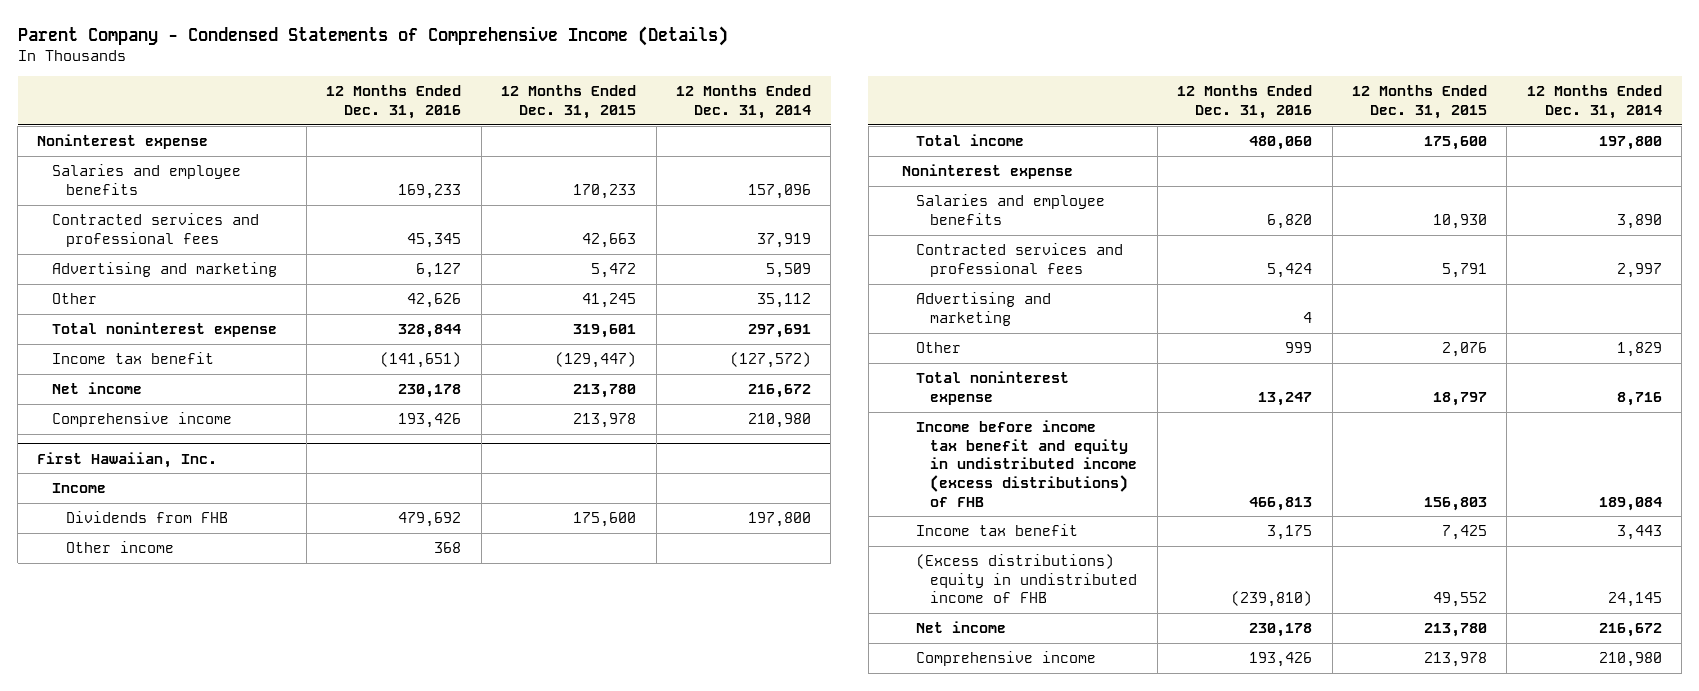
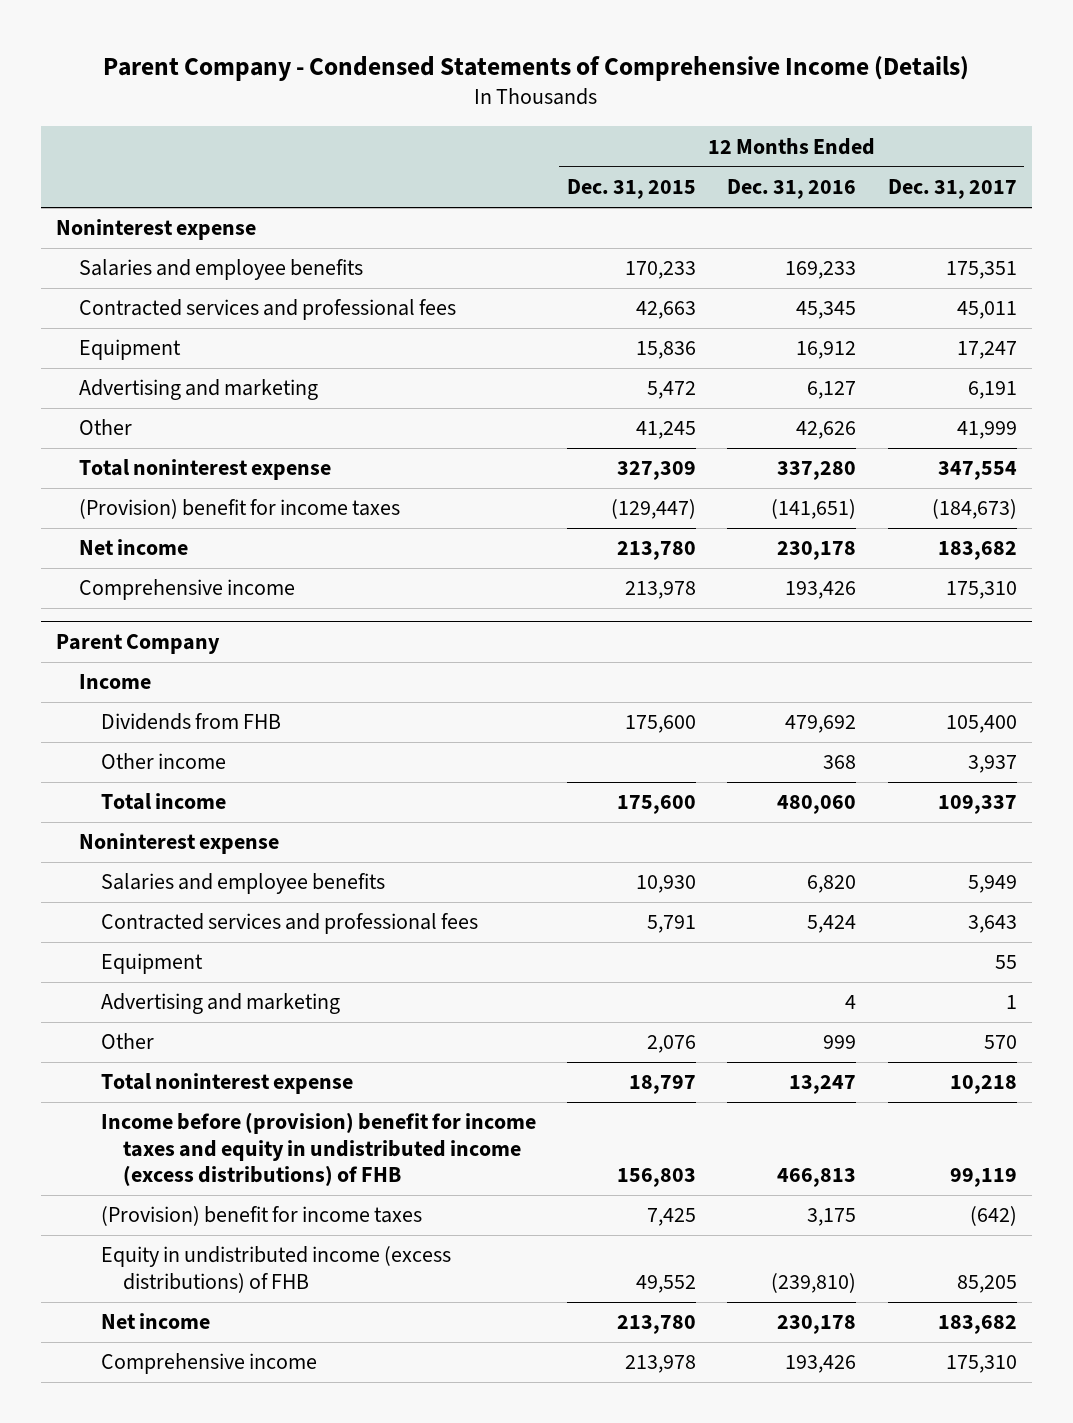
[676,85,812,119] 12 Months Ended Dec. 31, 2014 -> none
none -> [887,179,1017,200] Dec. 31, 2017
none -> [78,339,181,361] Equipment
[398,324,462,339] 328,844 -> [777,461,857,481] 337,280
[573,324,637,339] 319,601 -> [617,461,697,481] 327,309
[51,352,214,365] Income tax benefit -> [78,499,400,520] (Provision) benefit for income taxes
[37,451,218,468] First Hawaiian, Inc. -> none
none -> [56,633,221,654] Parent Company
none -> [100,953,203,975] Equipment
[916,420,1138,507] Income before income tax benefit and equity in undistributed income (excess distributions) of FHB -> [100,1112,536,1187] Income before (provision) benefit for income taxes and equity in undistributed income (excess distributions) of FHB
[916,524,1079,537] Income tax benefit -> [100,1206,422,1227] (Provision) benefit for income taxes
[916,554,1138,604] (Excess distributions) equity in undistributed income of FHB -> [100,1246,451,1293] Equity in undistributed income (excess distributions) of FHB

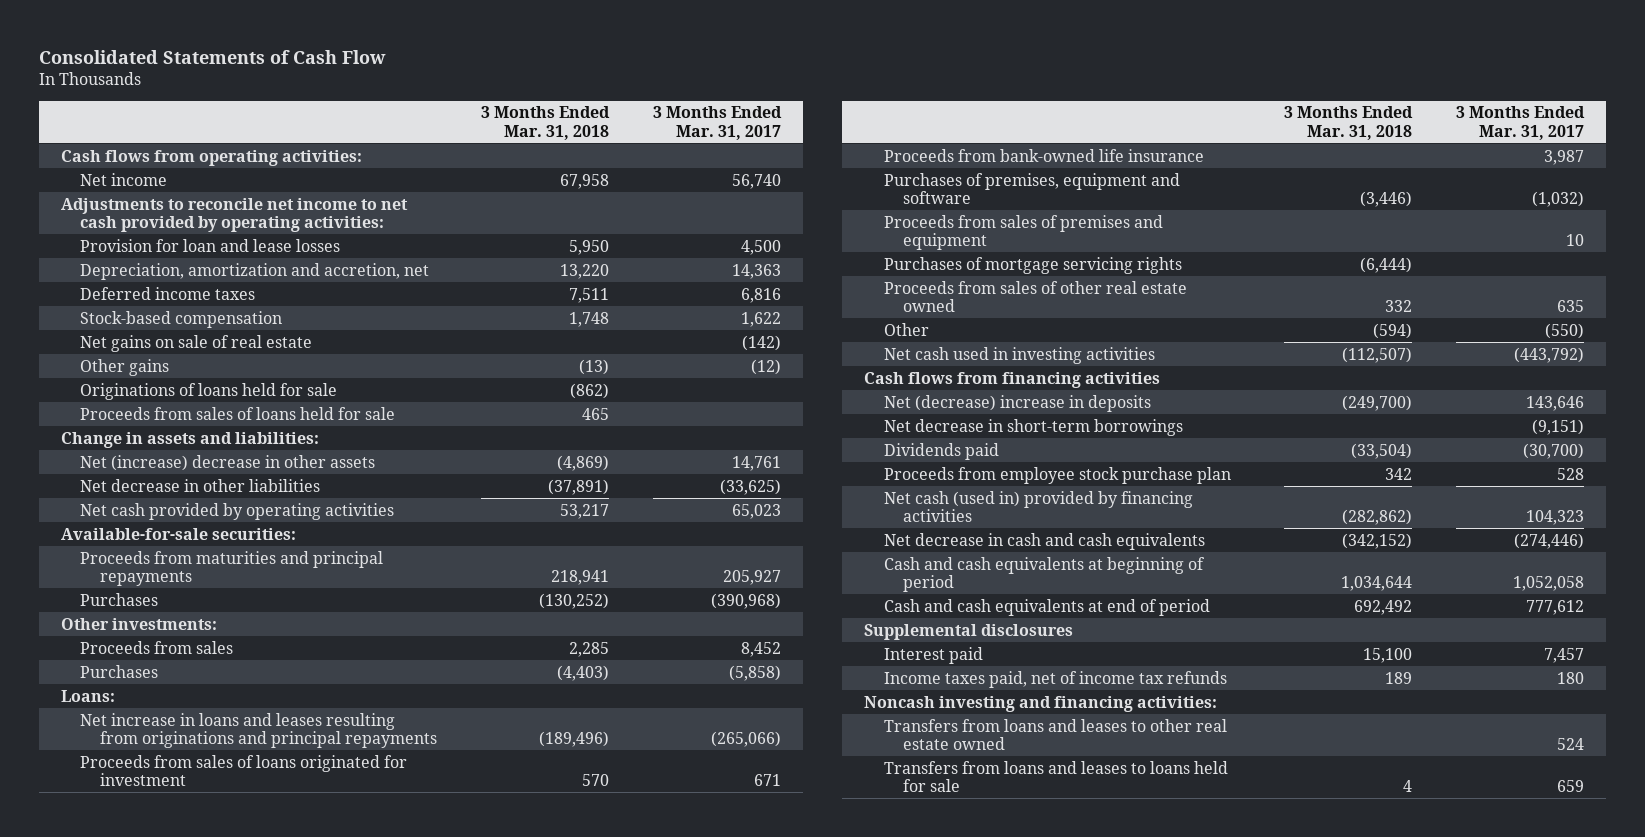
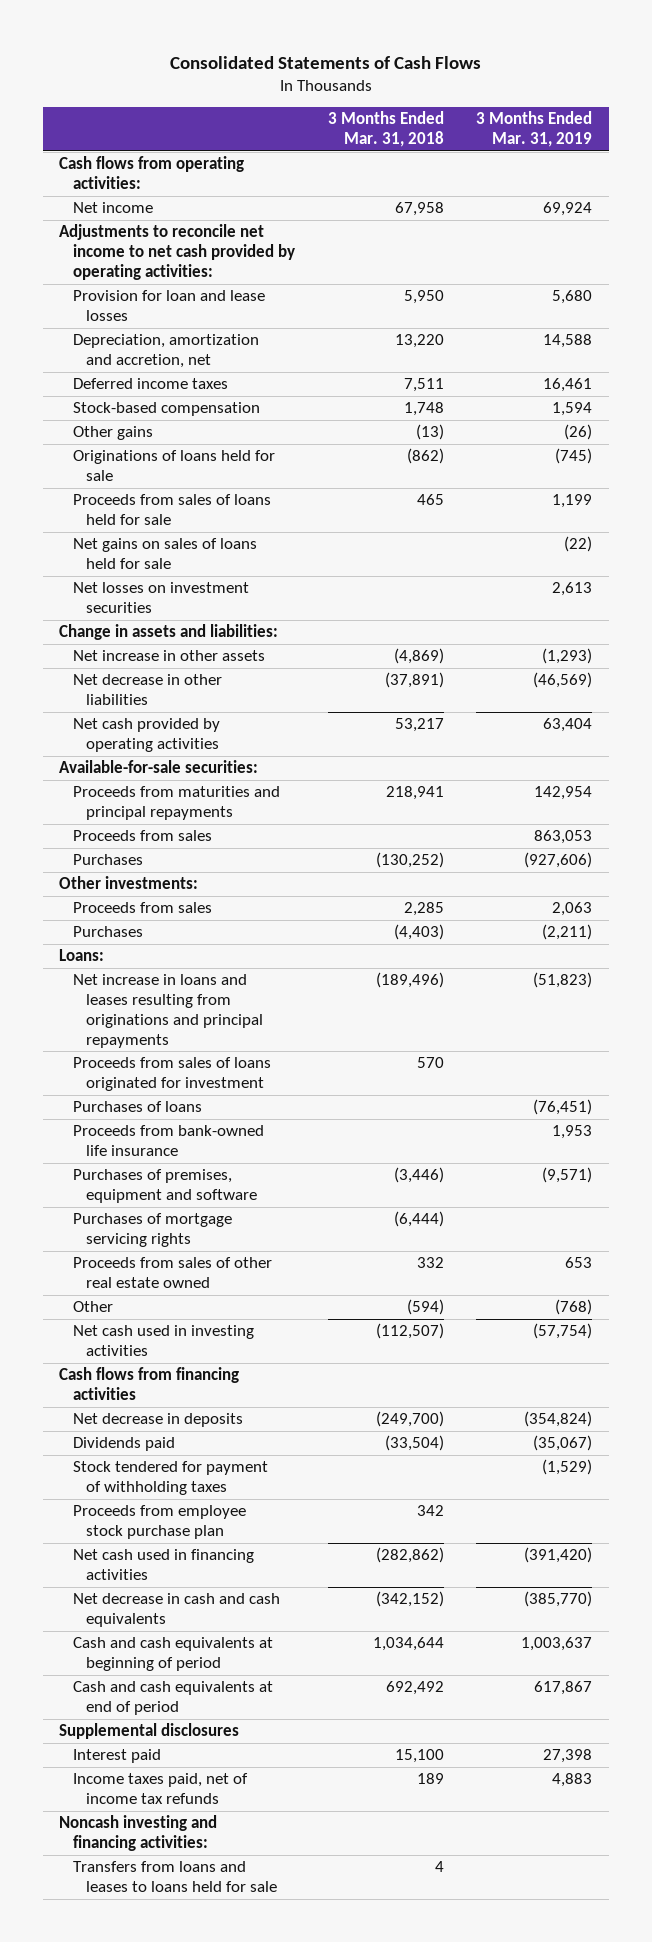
[38,49,386,64] Consolidated Statements of Cash Flow -> [169,55,481,69] Consolidated Statements of Cash Flows
[652,106,782,140] 3 Months Ended Mar. 31, 2017 -> none
none -> [476,111,593,148] 3 Months Ended Mar. 31, 2019
[80,334,313,352] Net gains on sale of real estate -> none
none -> [72,538,257,570] Net gains on sales of loans held for sale
none -> [72,582,249,614] Net losses on investment securities
[80,454,376,471] Net (increase) decrease in other assets -> [72,650,265,662] Net increase in other assets
none -> [72,830,212,842] Proceeds from sales
none -> [72,1101,202,1113] Purchases of loans
[883,214,1163,250] Proceeds from sales of premises and equipment -> none
[883,418,1183,436] Net decrease in short-term borrowings -> none
[883,394,1151,412] Net (decrease) increase in deposits -> [72,1413,243,1428] Net decrease in deposits
none -> [72,1461,268,1496] Stock tendered for payment of withholding taxes
[883,490,1193,522] Net cash (used in) provided by financing activities -> [72,1549,254,1581] Net cash used in financing activities
[883,718,1227,750] Transfers from loans and leases to other real estate owned -> none

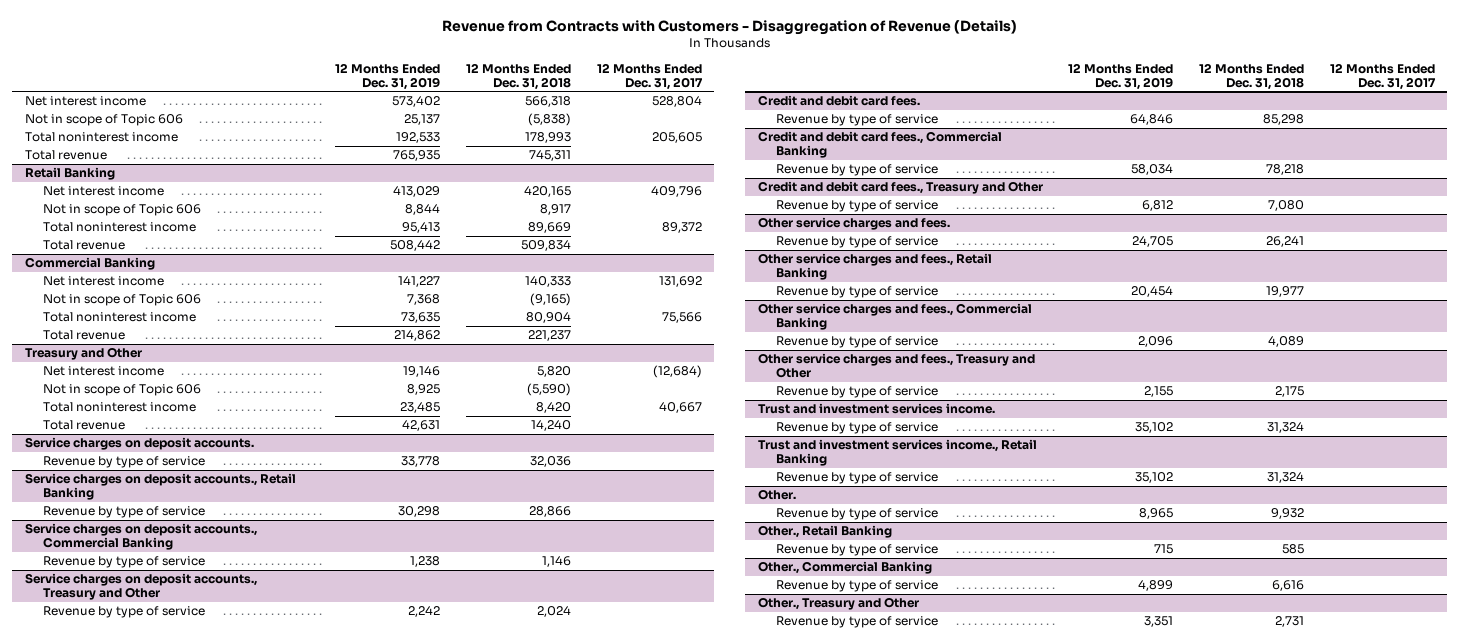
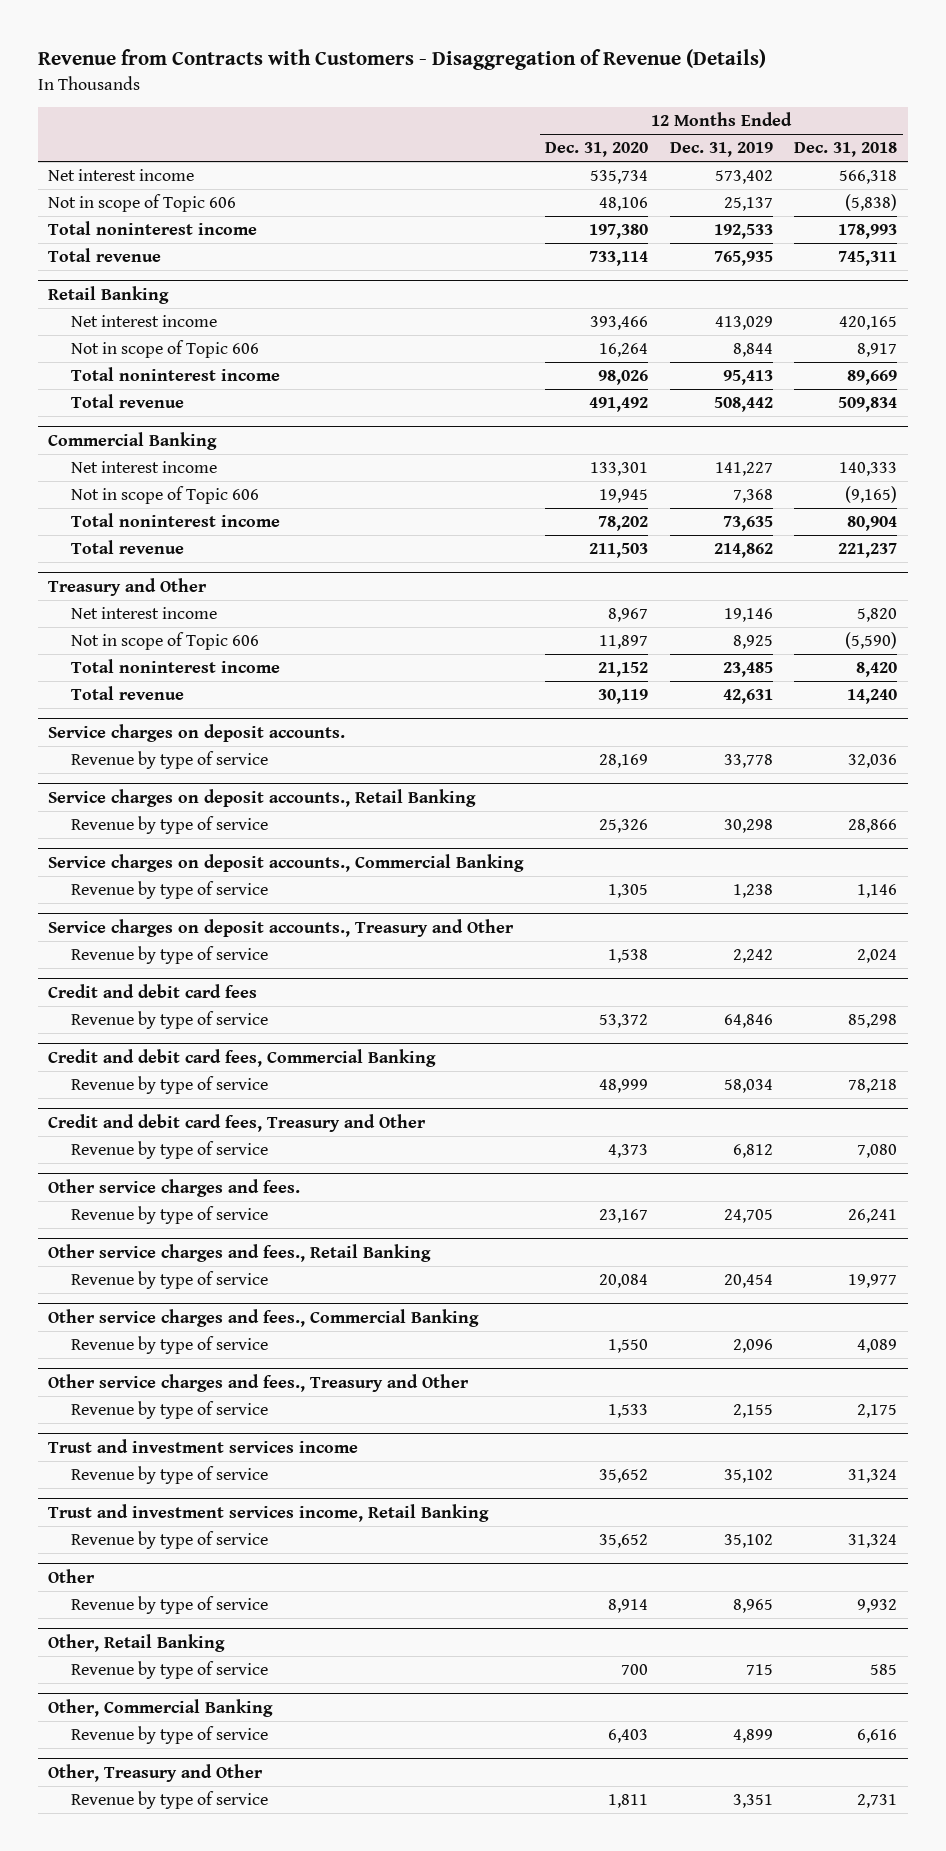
[596,62,703,90] 12 Months Ended Dec. 31, 2017 -> none
none -> [545,142,649,158] Dec. 31, 2020
[757,95,920,107] Credit and debit card fees. -> [48,983,258,998] Credit and debit card fees
[757,131,1002,159] Credit and debit card fees., Commercial Banking -> [48,1048,437,1067] Credit and debit card fees, Commercial Banking
[757,181,1043,195] Credit and debit card fees., Treasury and Other -> [48,1113,427,1132] Credit and debit card fees, Treasury and Other
[757,403,995,415] Trust and investment services income. -> [48,1438,359,1453] Trust and investment services income
[757,439,1037,467] Trust and investment services income., Retail Banking -> [48,1503,490,1522] Trust and investment services income, Retail Banking
[757,489,796,501] Other. -> [48,1568,96,1583] Other
[757,525,892,539] Other., Retail Banking -> [48,1633,226,1652] Other, Retail Banking
[757,561,932,575] Other., Commercial Banking -> [48,1698,274,1717] Other, Commercial Banking
[757,597,919,611] Other., Treasury and Other -> [48,1763,264,1782] Other, Treasury and Other

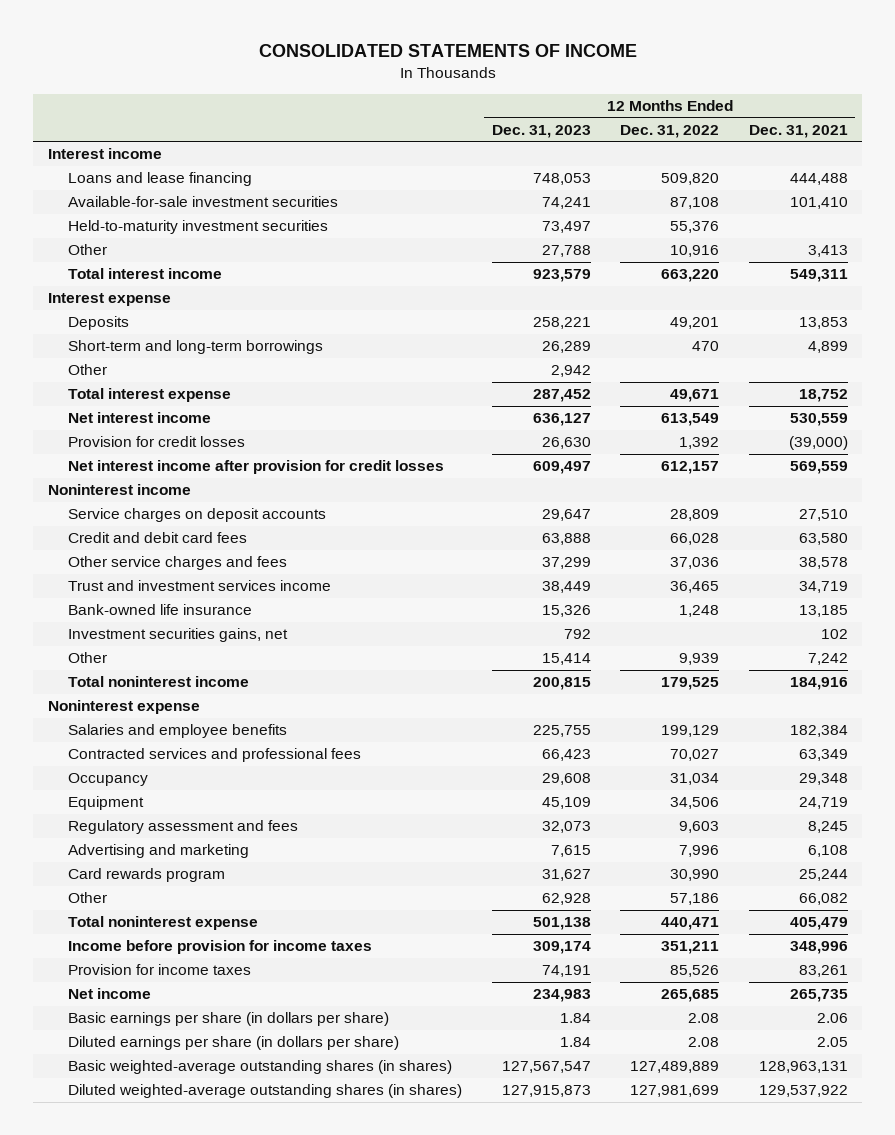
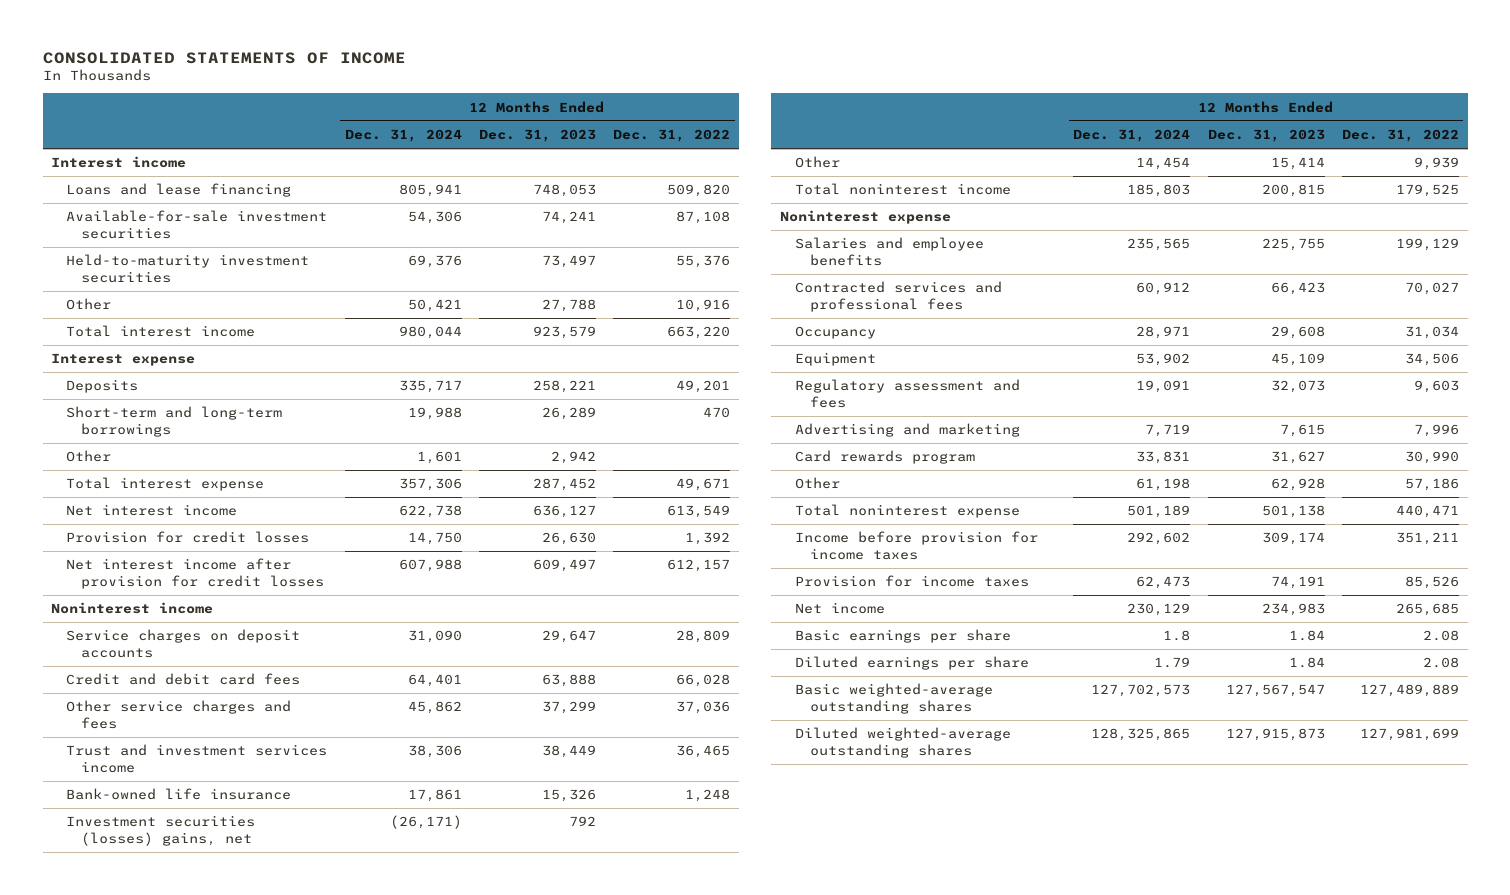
[748,124,848,138] Dec. 31, 2021 -> none
none -> [344,128,462,142] Dec. 31, 2024
[68,628,289,643] Investment securities gains, net -> [66,815,256,847] Investment securities (losses) gains, net
[68,1012,390,1027] Basic earnings per share (in dollars per share) -> [794,629,1011,644] Basic earnings per share
[68,1036,400,1051] Diluted earnings per share (in dollars per share) -> [794,656,1029,671] Diluted earnings per share
[68,1060,453,1075] Basic weighted-average outstanding shares (in shares) -> [794,683,993,715] Basic weighted-average outstanding shares
[68,1084,463,1099] Diluted weighted-average outstanding shares (in shares) -> [794,727,1011,759] Diluted weighted-average outstanding shares

